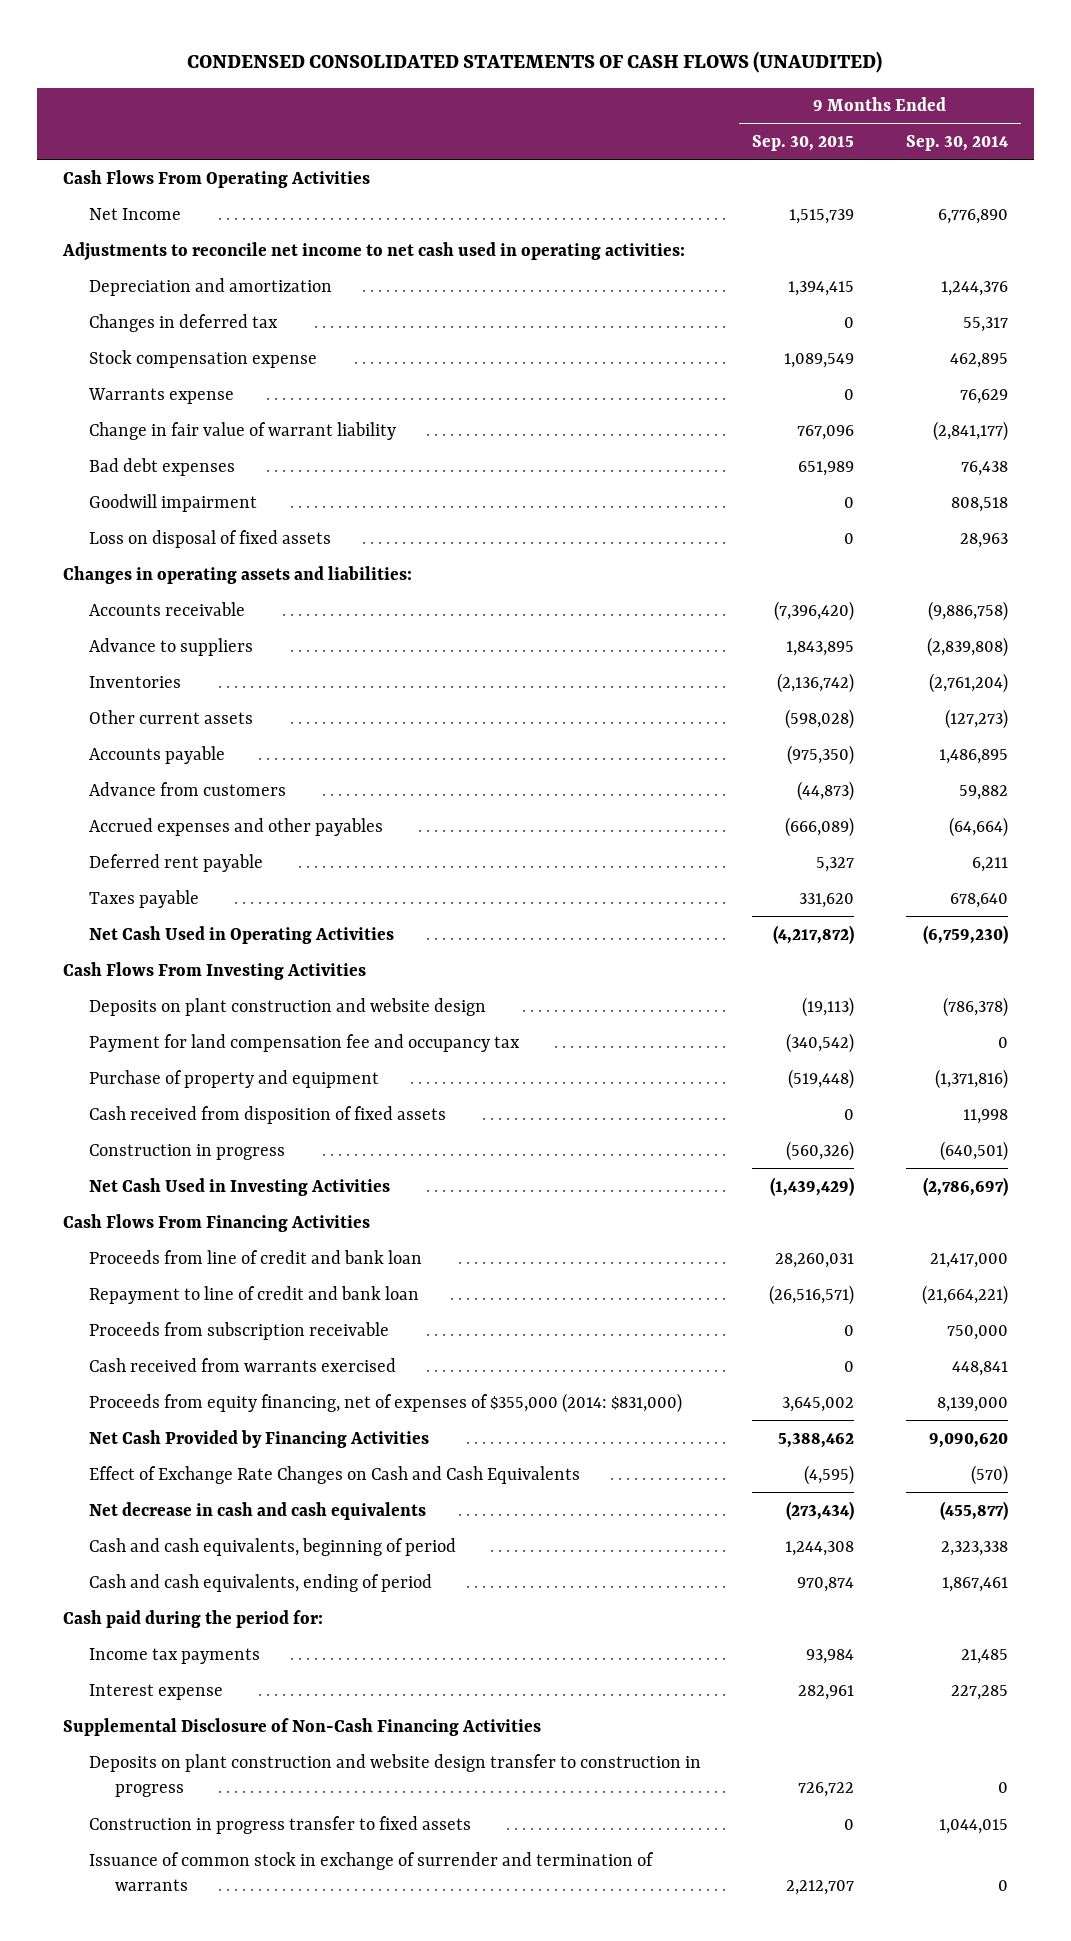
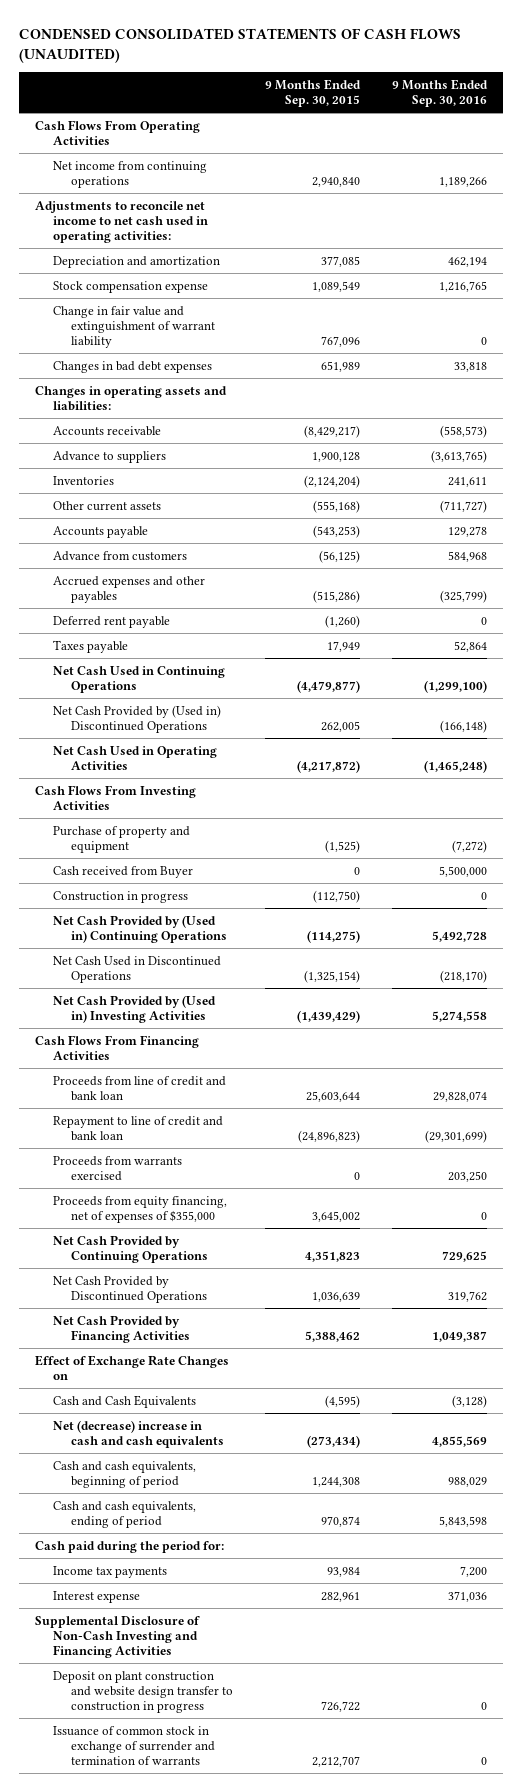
[906,135,1009,152] Sep. 30, 2014 -> none
none -> [391,79,488,108] 9 Months Ended Sep. 30, 2016
[88,207,181,220] Net Income -> none
none -> [52,160,207,188] Net income from continuing operations
[88,313,278,332] Changes in deferred tax -> none
[788,280,855,296] 1,394,415 -> [321,255,361,267] 377,085
[87,387,234,404] Warrants expense -> none
[88,493,257,512] Goodwill impairment -> none
[88,529,331,548] Loss on disposal of fixed assets -> none
[88,421,396,440] Change in fair value of warrant liability -> [52,305,216,348] Change in fair value and extinguishment of warrant liability
[88,457,235,476] Bad debt expenses -> [52,360,212,373] Changes in bad debt expenses
[774,600,855,621] (7,396,420) -> [304,424,361,438] (8,429,217)
[786,640,855,656] 1,843,895 -> [312,451,361,462] 1,900,128
[777,672,855,693] (2,136,742) -> [304,474,361,488] (2,124,204)
[785,708,855,729] (598,028) -> [313,499,361,513] (555,168)
[787,744,855,765] (975,350) -> [313,524,361,538] (543,253)
[797,780,855,801] (44,873) -> [319,549,361,563] (56,125)
[785,816,855,837] (666,089) -> [313,589,361,603] (515,286)
[816,856,855,872] 5,327 -> [325,614,361,628] (1,260)
[799,892,855,908] 331,620 -> [327,640,361,652] 17,949
none -> [52,665,225,693] Net Cash Used in Continuing Operations
none -> [52,704,221,733] Net Cash Provided by (Used in) Discontinued Operations
[88,997,486,1016] Deposits on plant construction and website design -> none
[88,1033,520,1052] Payment for land compensation fee and occupancy tax -> none
[88,1105,446,1124] Cash received from disposition of fixed assets -> none
[788,1068,855,1089] (519,448) -> [325,839,361,853] (1,525)
none -> [52,865,193,878] Cash received from Buyer
[786,1140,855,1161] (560,326) -> [313,889,361,903] (112,750)
none -> [52,914,228,943] Net Cash Provided by (Used in) Continuing Operations
none -> [52,955,221,983] Net Cash Used in Discontinued Operations
[88,1177,390,1196] Net Cash Used in Investing Activities -> [52,994,216,1023] Net Cash Provided by (Used in) Investing Activities
[88,1321,389,1340] Proceeds from subscription receivable -> none
[775,1252,855,1268] 28,260,031 -> [306,1090,361,1102] 25,603,644
[769,1284,855,1305] (26,516,571) -> [298,1129,361,1143] (24,896,823)
[88,1357,396,1372] Cash received from warrants exercised -> [52,1155,182,1181] Proceeds from warrants exercised
[88,1392,682,1413] Proceeds from equity financing, net of expenses of $355,000 (2014: $831,000) -> [52,1195,227,1223] Proceeds from equity financing, net of expenses of $355,000
none -> [52,1234,209,1263] Net Cash Provided by Continuing Operations
none -> [52,1275,208,1303] Net Cash Provided by Discontinued Operations
none -> [34,1354,229,1380] Effect of Exchange Rate Changes on
[88,1465,580,1484] Effect of Exchange Rate Changes on Cash and Cash Equivalents -> [52,1394,196,1408] Cash and Cash Equivalents
[88,1501,426,1520] Net decrease in cash and cash equivalents -> [52,1419,225,1448] Net (decrease) increase in cash and cash equivalents
[88,1815,471,1834] Construction in progress transfer to fixed assets -> none
[62,1717,541,1736] Supplemental Disclosure of Non-Cash Financing Activities -> [34,1615,200,1658] Supplemental Disclosure of Non-Cash Investing and Financing Activities
[88,1753,701,1798] Deposits on plant construction and website design transfer to construction in progress -> [52,1670,234,1713] Deposit on plant construction and website design transfer to construction in progress

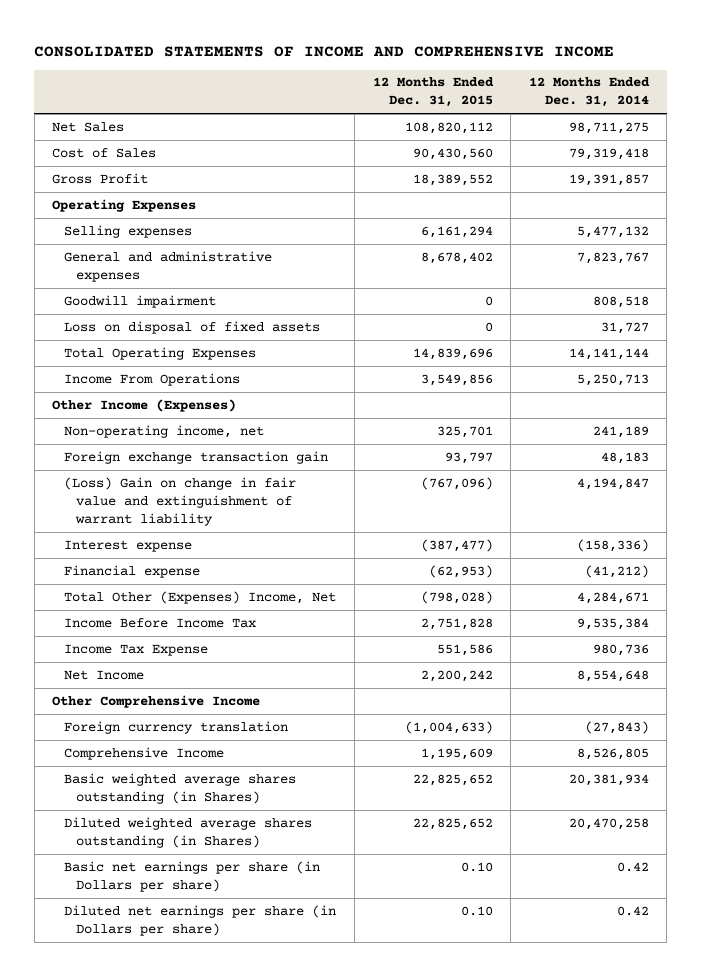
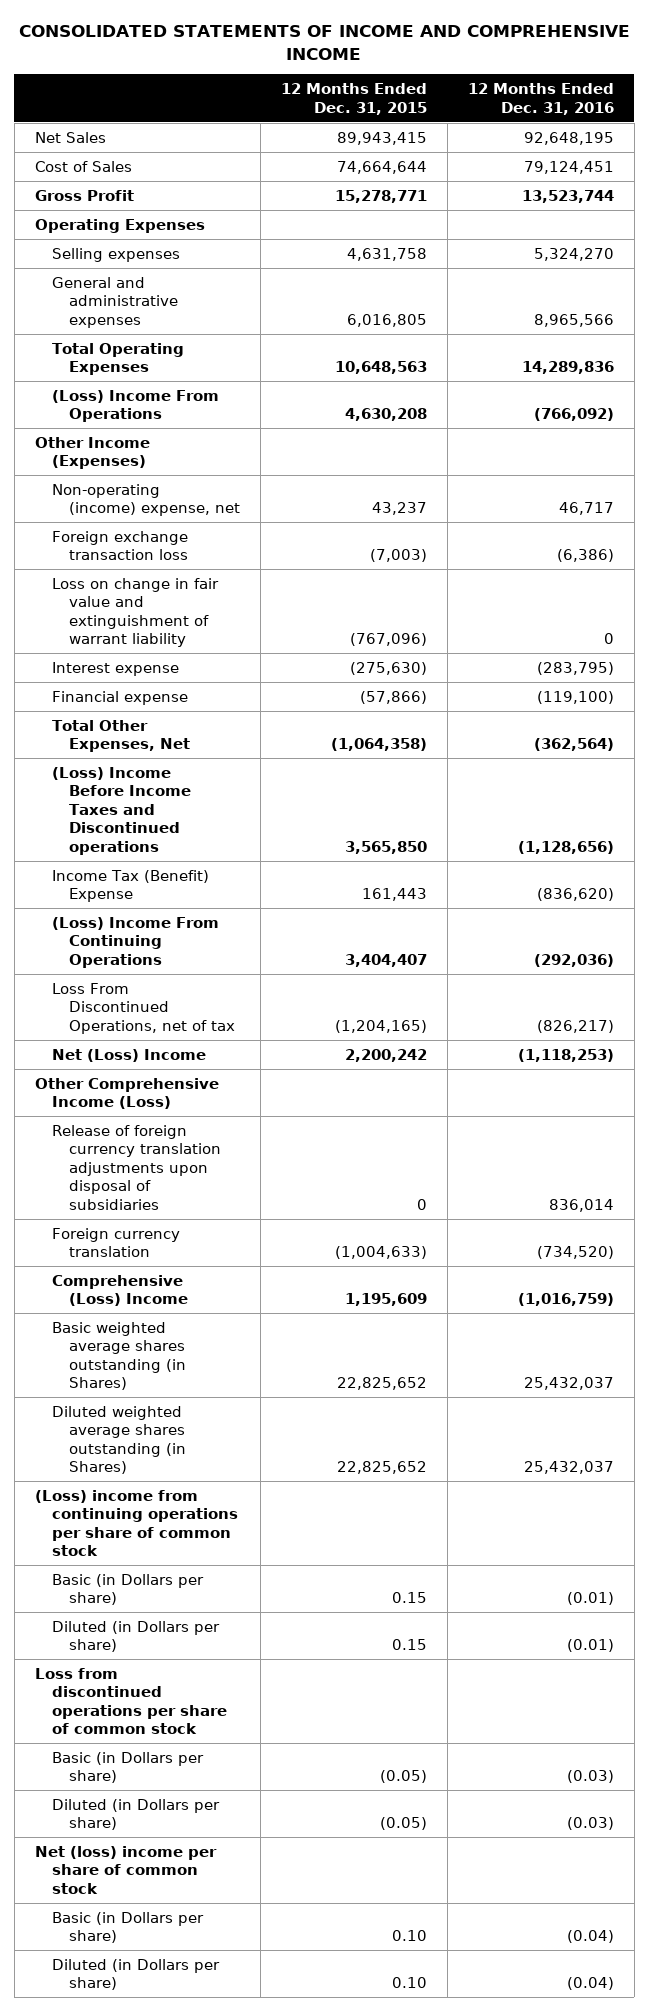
[528,77,650,108] 12 Months Ended Dec. 31, 2014 -> none
none -> [467,83,614,115] 12 Months Ended Dec. 31, 2016
[404,121,493,134] 108,820,112 -> [336,131,427,145] 89,943,415
[412,147,493,160] 90,430,560 -> [336,160,427,174] 74,664,644
[412,173,493,186] 18,389,552 -> [334,189,427,203] 15,278,771
[64,294,217,308] Goodwill impairment -> none
[64,320,321,334] Loss on disposal of fixed assets -> none
[420,225,493,238] 6,161,294 -> [346,247,427,261] 4,631,758
[420,251,493,264] 8,678,402 -> [346,313,427,327] 6,016,805
[412,347,493,360] 14,839,696 -> [334,361,427,375] 10,648,563
[64,372,241,386] Income From Operations -> [51,389,219,423] (Loss) Income From Operations
[420,373,493,386] 3,549,856 -> [344,408,427,422] 4,630,208
[64,424,265,438] Non-operating income, net -> [51,483,240,517] Non-operating (income) expense, net
[436,425,493,438] 325,701 -> [371,502,427,516] 43,237
[64,450,329,464] Foreign exchange transaction gain -> [51,530,188,561] Foreign exchange transaction loss
[444,451,493,464] 93,797 -> [369,549,427,563] (7,003)
[64,476,297,526] (Loss) Gain on change in fair value and extinguishment of warrant liability -> [51,577,219,648] Loss on change in fair value and extinguishment of warrant liability
[420,538,493,552] (387,477) -> [349,661,427,675] (275,630)
[428,564,493,578] (62,953) -> [359,690,427,704] (57,866)
[64,590,337,604] Total Other (Expenses) Income, Net -> [51,719,190,753] Total Other Expenses, Net
[420,590,493,604] (798,028) -> [330,738,427,752] (1,064,358)
[64,617,257,628] Income Before Income Tax -> [51,766,191,855] (Loss) Income Before Income Taxes and Discontinued operations
[420,617,493,630] 2,751,828 -> [344,840,427,854] 3,565,850
[64,643,209,656] Income Tax Expense -> [51,869,209,903] Income Tax (Benefit) Expense
[436,643,493,656] 551,586 -> [361,888,427,902] 161,443
none -> [51,916,219,968] (Loss) Income From Continuing Operations
none -> [51,982,235,1034] Loss From Discontinued Operations, net of tax
[64,669,145,680] Net Income -> [51,1048,206,1062] Net (Loss) Income
[52,694,261,708] Other Comprehensive Income -> [34,1077,219,1110] Other Comprehensive Income (Loss)
none -> [51,1124,221,1210] Release of foreign currency translation adjustments upon disposal of subsidiaries
[64,746,225,760] Comprehensive Income -> [51,1274,188,1307] Comprehensive (Loss) Income
none -> [34,1489,238,1557] (Loss) income from continuing operations per share of common stock
none -> [51,1573,204,1606] Basic (in Dollars per share)
none -> [51,1620,220,1653] Diluted (in Dollars per share)
none -> [34,1667,227,1735] Loss from discontinued operations per share of common stock
none -> [51,1751,204,1784] Basic (in Dollars per share)
none -> [51,1798,220,1831] Diluted (in Dollars per share)
none -> [34,1845,217,1894] Net (loss) income per share of common stock
[64,860,321,892] Basic net earnings per share (in Dollars per share) -> [51,1911,204,1944] Basic (in Dollars per share)
[64,904,337,936] Diluted net earnings per share (in Dollars per share) -> [51,1958,220,1991] Diluted (in Dollars per share)

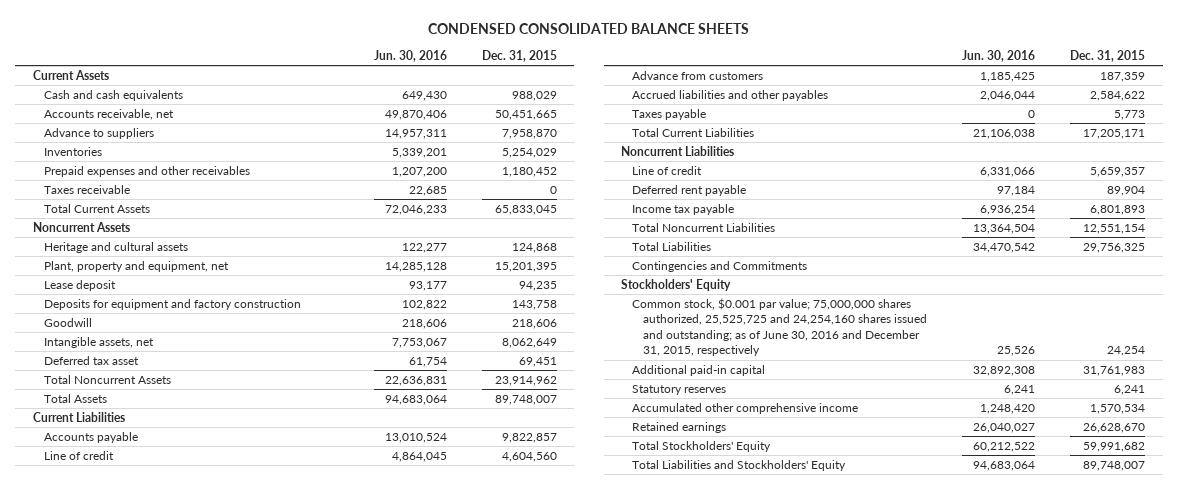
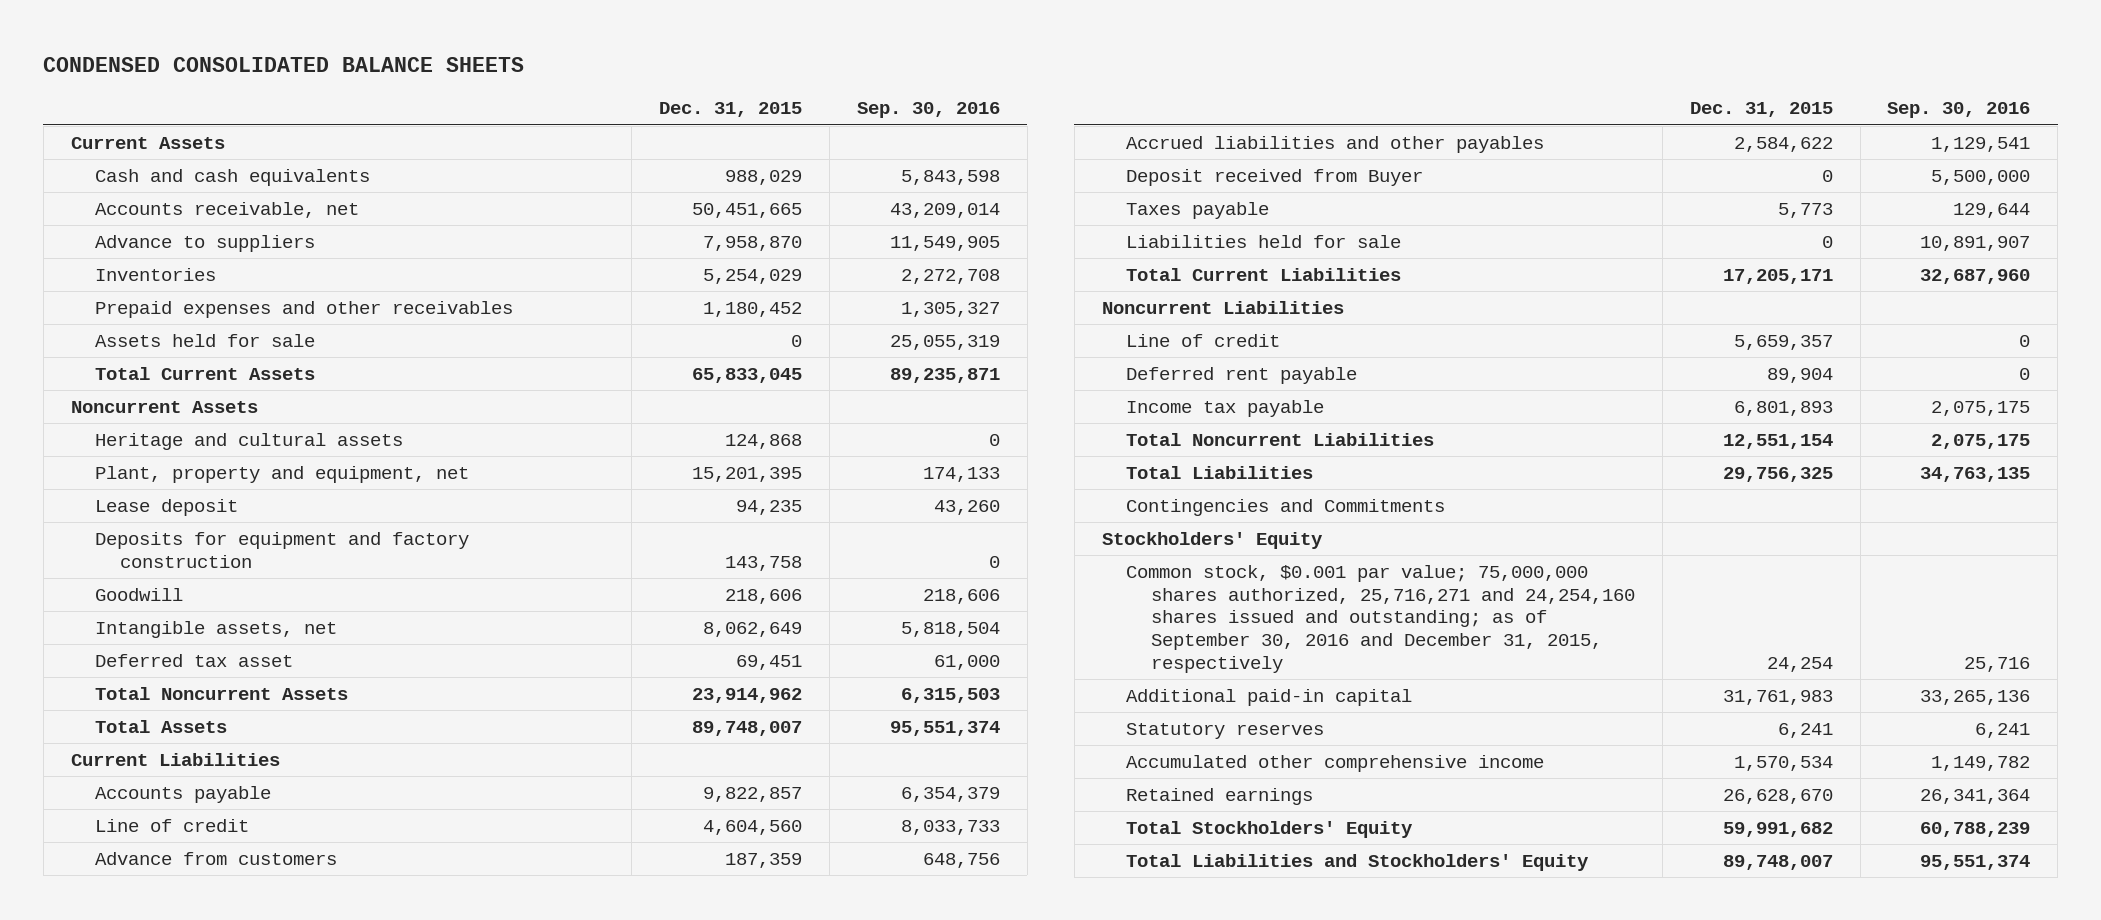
[373,49,447,62] Jun. 30, 2016 -> none
none -> [856,102,1000,119] Sep. 30, 2016
[43,184,130,194] Taxes receivable -> none
none -> [95,333,316,347] Assets held for sale
none -> [1126,168,1424,186] Deposit received from Buyer
none -> [1126,234,1402,248] Liabilities held for sale
[632,297,928,357] Common stock, $0.001 par value; 75,000,000 shares authorized, 25,525,725 and 24,254,160 shares issued and outstanding; as of June 30, 2016 and December 31, 2015, respectively -> [1126,564,1635,673] Common stock, $0.001 par value; 75,000,000 shares authorized, 25,716,271 and 24,254,160 shares issued and outstanding; as of September 30, 2016 and December 31, 2015, respectively

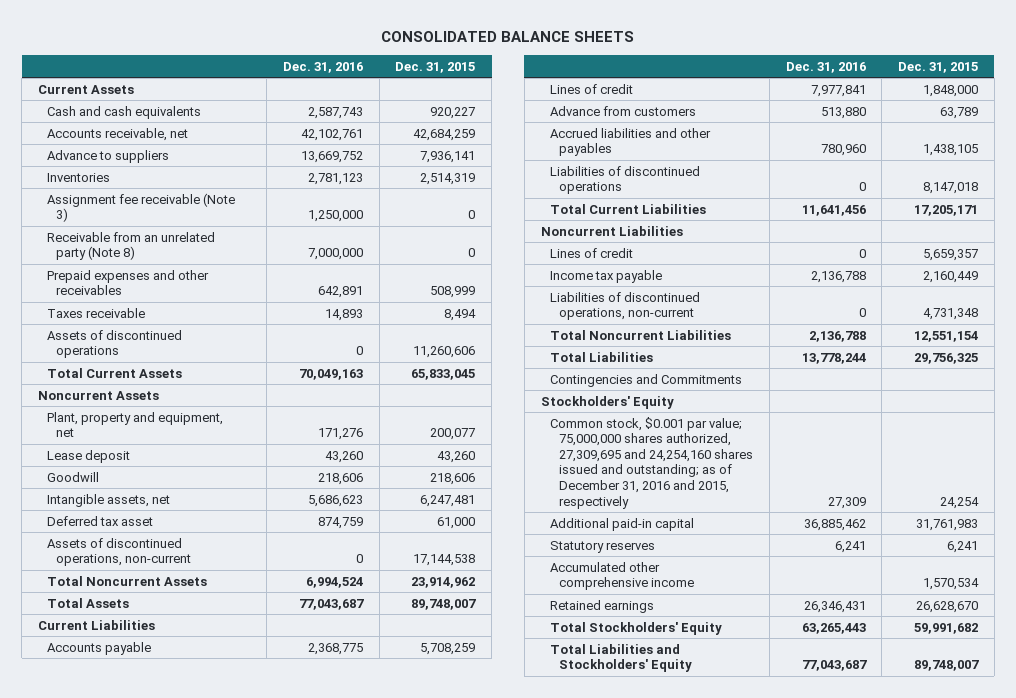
[43,57,525,73] CONDENSED CONSOLIDATED BALANCE SHEETS -> [380,30,634,42] CONSOLIDATED BALANCE SHEETS
[856,102,1000,119] Sep. 30, 2016 -> none
none -> [282,61,363,73] Dec. 31, 2016
[95,333,316,347] Assets held for sale -> none
[724,169,802,185] 988,029 -> [430,106,476,119] 920,227
[691,202,802,218] 50,451,665 -> [413,128,476,141] 42,684,259
[702,235,802,251] 7,958,870 -> [420,150,476,163] 7,936,141
[702,268,802,284] 5,254,029 -> [420,172,476,185] 2,514,319
none -> [47,192,236,223] Assignment fee receivable (Note 3)
none -> [47,231,216,261] Receivable from an unrelated party (Note 8)
[702,301,802,317] 1,180,452 -> [430,286,476,299] 508,999
none -> [47,307,146,318] Taxes receivable
none -> [47,329,183,359] Assets of discontinued operations
[95,432,404,450] Heritage and cultural assets -> none
[95,531,470,568] Deposits for equipment and factory construction -> none
[691,466,802,482] 15,201,395 -> [430,428,476,441] 200,077
[735,499,802,515] 94,235 -> [437,450,476,463] 43,260
[702,621,802,637] 8,062,649 -> [420,494,476,507] 6,247,481
[735,654,802,670] 69,451 -> [437,516,476,529] 61,000
none -> [47,537,192,567] Assets of discontinued operations, non-current
[1126,168,1424,186] Deposit received from Buyer -> none
[1126,201,1270,219] Taxes payable -> none
[1126,234,1402,248] Liabilities held for sale -> none
[702,786,802,802] 9,822,857 -> [420,642,476,655] 5,708,259
[95,818,250,832] Line of credit -> [549,83,633,94] Lines of credit
[702,819,802,835] 4,604,560 -> [923,84,979,97] 1,848,000
[724,852,802,868] 187,359 -> [940,106,979,119] 63,789
[1733,136,1833,152] 2,584,622 -> [923,144,979,157] 1,438,105
none -> [549,165,700,195] Liabilities of discontinued operations
[1126,366,1358,384] Deferred rent payable -> none
[1126,333,1281,347] Line of credit -> [549,247,633,258] Lines of credit
[1733,400,1833,416] 6,801,893 -> [923,270,979,283] 2,160,449
none -> [549,291,700,321] Liabilities of discontinued operations, non-current
[1126,564,1635,673] Common stock, $0.001 par value; 75,000,000 shares authorized, 25,716,271 and 24,254,160 shares issued and outstanding; as of September 30, 2016 and December 31, 2015, respectively -> [549,416,753,509] Common stock, $0.001 par value; 75,000,000 shares authorized, 27,309,695 and 24,254,160 shares issued and outstanding; as of December 31, 2016 and 2015, respectively

